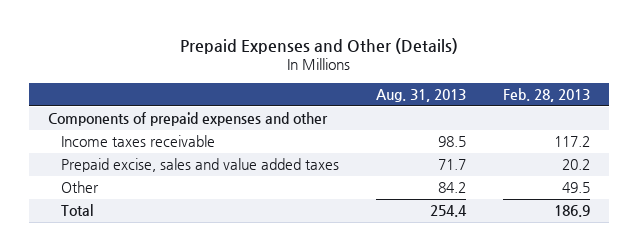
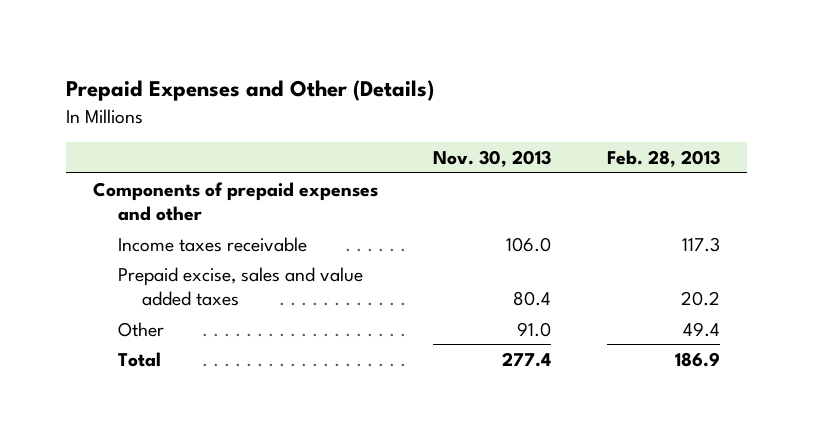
[376,88,467,102] Aug. 31, 2013 -> none
none -> [433,149,552,167] Nov. 30, 2013
[554,136,591,148] 117.2 -> [681,236,720,252] 117.3
[562,182,591,194] 49.5 -> [682,321,720,337] 49.4

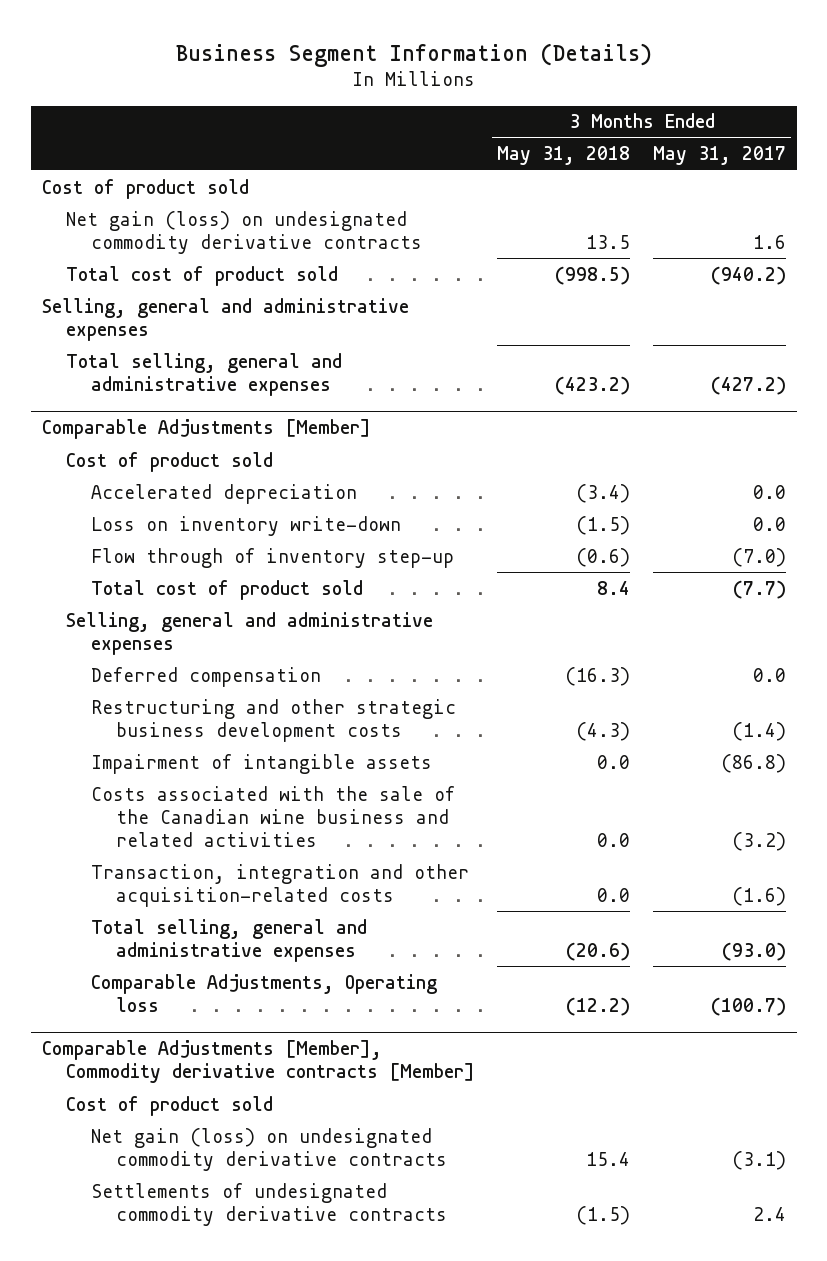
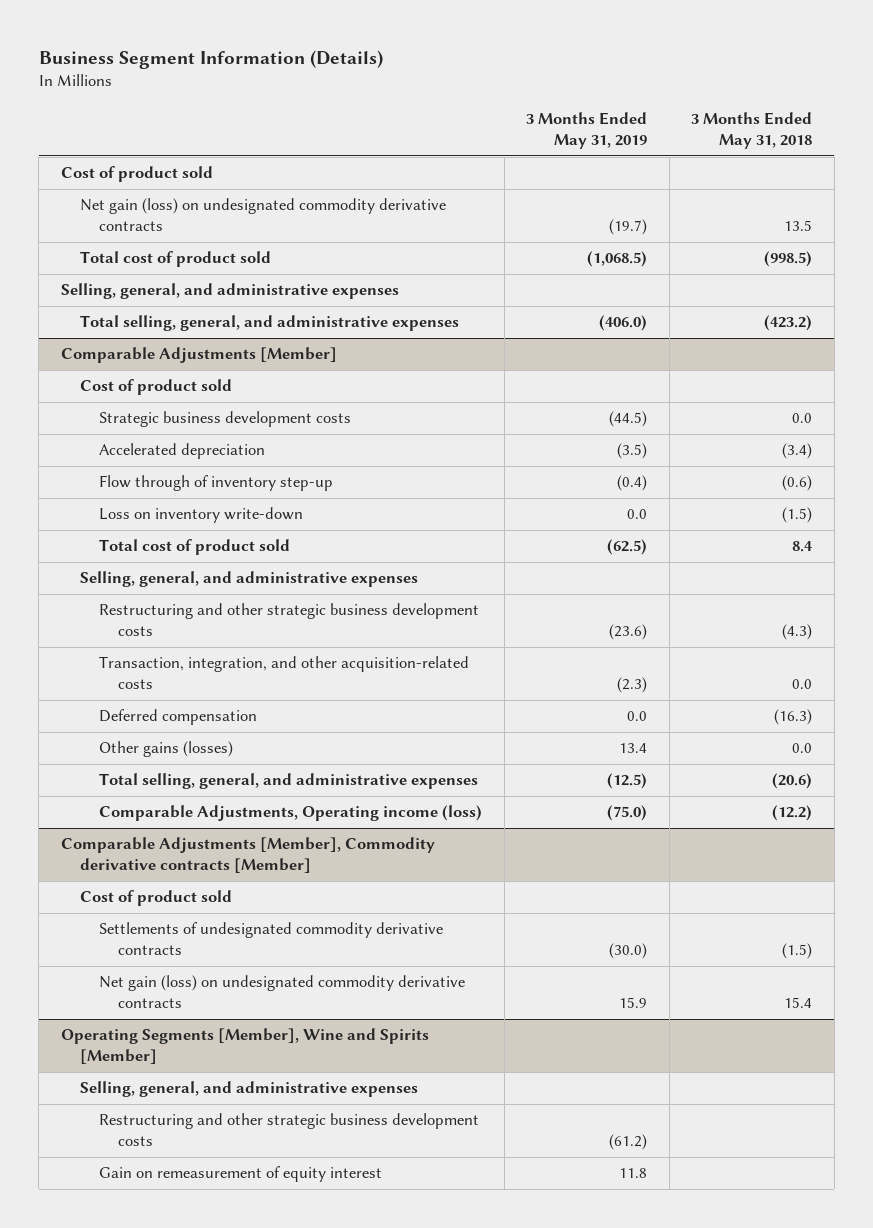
[652,146,786,166] May 31, 2017 -> none
none -> [526,112,648,149] 3 Months Ended May 31, 2019
[41,297,409,341] Selling, general and administrative expenses -> [60,283,399,300] Selling, general, and administrative expenses
[66,352,343,396] Total selling, general and administrative expenses -> [79,315,459,332] Total selling, general, and administrative expenses
none -> [99,411,352,428] Strategic business development costs
[91,515,402,536] Loss on inventory write-down -> [99,507,304,524] Loss on inventory write-down
[66,611,434,655] Selling, general and administrative expenses -> [79,571,418,588] Selling, general, and administrative expenses
[91,753,433,774] Impairment of intangible assets -> none
[91,785,456,847] Costs associated with the sale of the Canadian wine business and related activities -> none
[91,863,470,907] Transaction, integration and other acquisition-related costs -> [99,656,470,690] Transaction, integration, and other acquisition-related costs
[91,666,322,687] Deferred compensation -> [99,709,258,726] Deferred compensation
none -> [99,741,234,758] Other gains (losses)
[91,918,368,962] Total selling, general and administrative expenses -> [99,773,479,790] Total selling, general, and administrative expenses
[91,973,438,1012] Comparable Adjustments, Operating loss -> [99,805,483,822] Comparable Adjustments, Operating income (loss)
[91,1127,447,1171] Net gain (loss) on undesignated commodity derivative contracts -> [99,975,466,1009] Net gain (loss) on undesignated commodity derivative contracts
none -> [60,1028,429,1065] Operating Segments [Member], Wine and Spirits [Member]
none -> [79,1081,418,1098] Selling, general, and administrative expenses
none -> [99,1113,480,1147] Restructuring and other strategic business development costs
none -> [99,1166,383,1183] Gain on remeasurement of equity interest

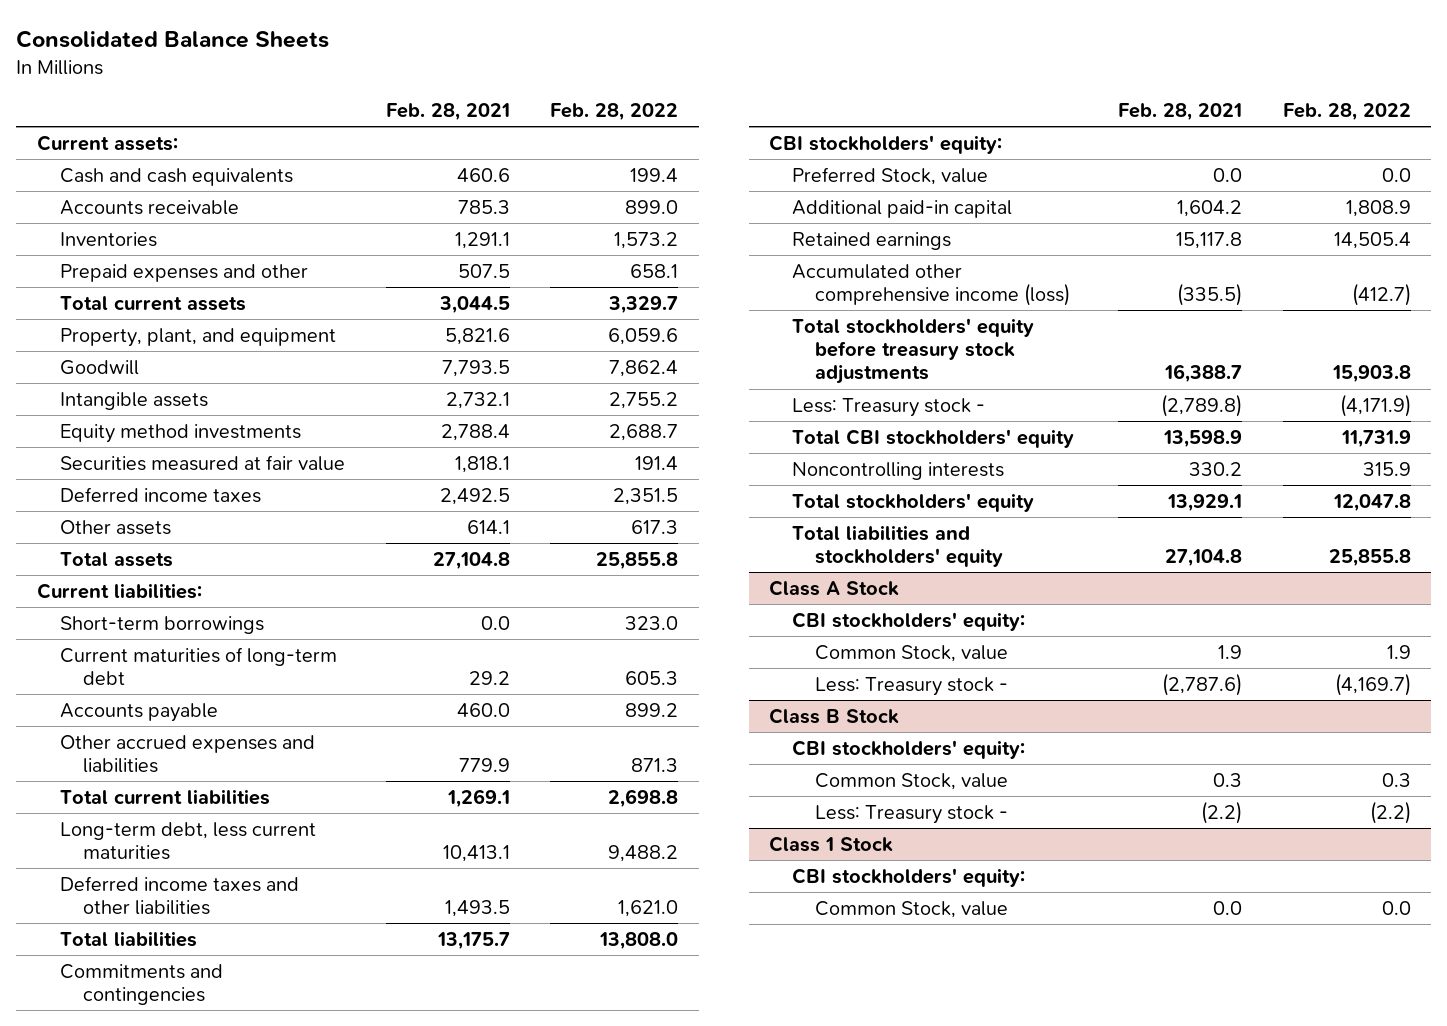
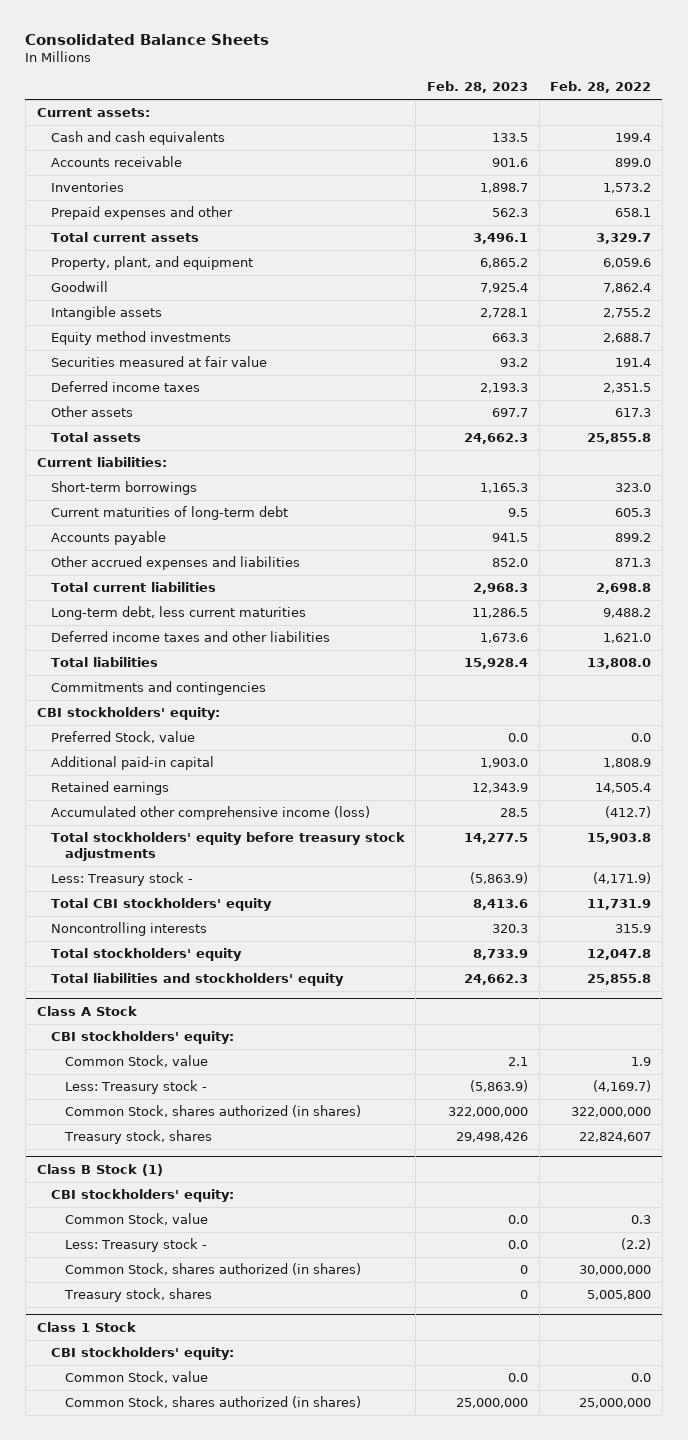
[385,102,510,121] Feb. 28, 2021 -> none
none -> [426,81,528,94] Feb. 28, 2023
none -> [64,1105,361,1118] Common Stock, shares authorized (in shares)
none -> [63,1130,212,1145] Treasury stock, shares
[769,707,900,724] Class B Stock -> [36,1163,163,1176] Class B Stock (1)
none -> [64,1263,361,1276] Common Stock, shares authorized (in shares)
none -> [63,1288,212,1303] Treasury stock, shares
none -> [64,1396,361,1409] Common Stock, shares authorized (in shares)

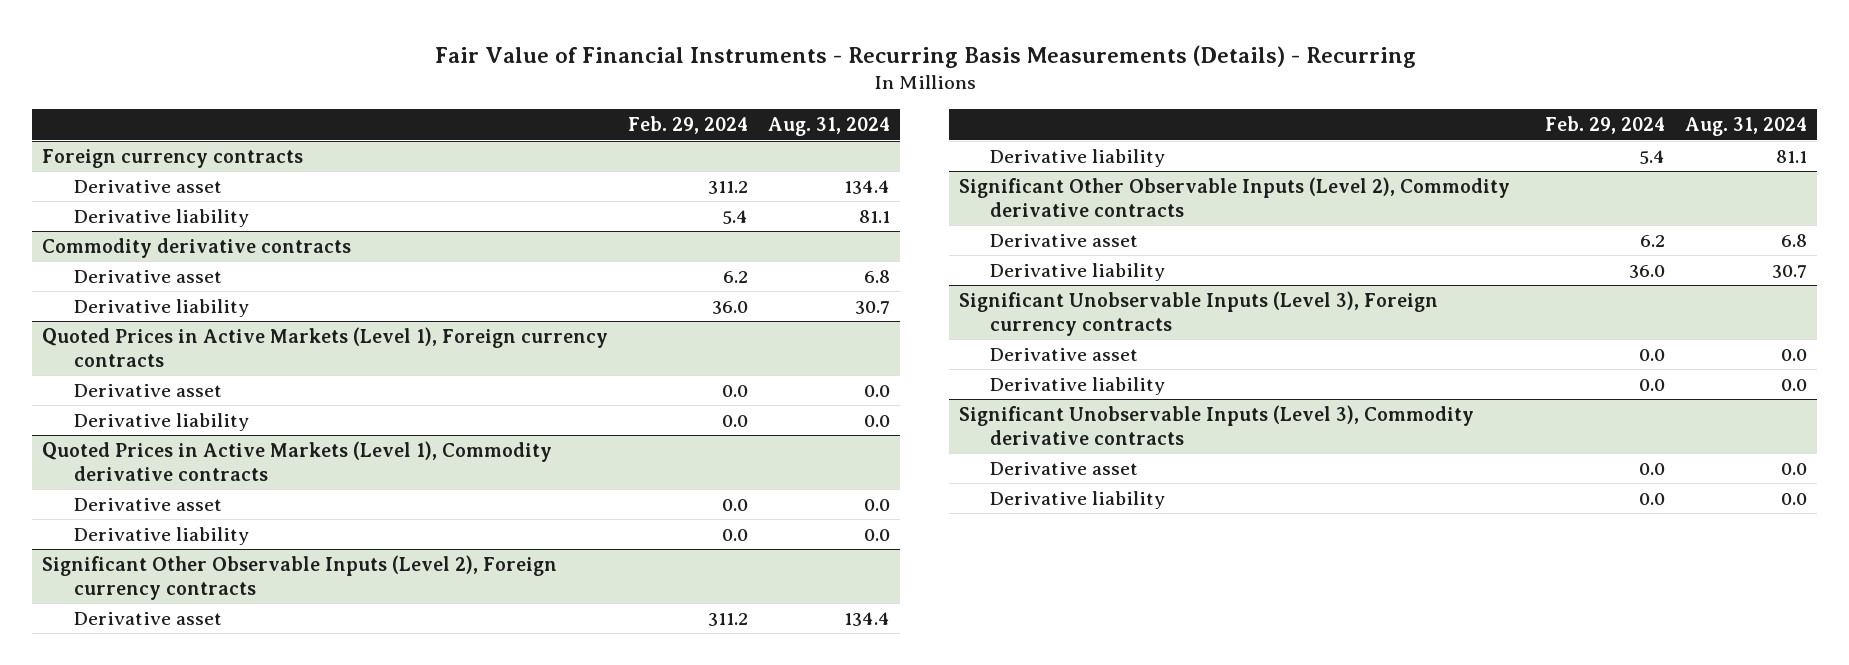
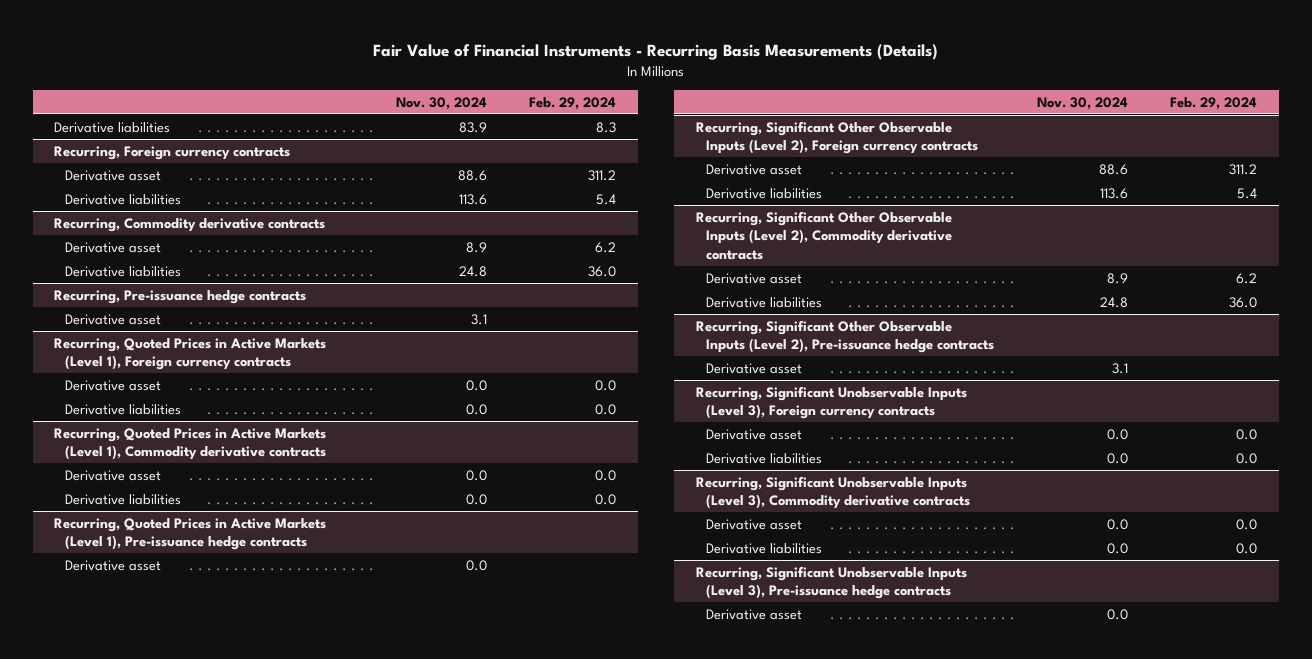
[434,44,1416,68] Fair Value of Financial Instruments - Recurring Basis Measurements (Details) - Recurring -> [372,43,938,60] Fair Value of Financial Instruments - Recurring Basis Measurements (Details)
[768,117,891,137] Aug. 31, 2024 -> none
none -> [395,96,487,110] Nov. 30, 2024
none -> [54,121,171,133] Derivative liabilities
[42,149,304,169] Foreign currency contracts -> [54,145,291,160] Recurring, Foreign currency contracts
[73,209,249,228] Derivative liability -> [64,193,181,205] Derivative liabilities
[42,238,352,259] Commodity derivative contracts -> [54,217,326,232] Recurring, Commodity derivative contracts
[73,299,249,318] Derivative liability -> [64,265,181,277] Derivative liabilities
none -> [54,289,307,304] Recurring, Pre-issuance hedge contracts
none -> [64,313,161,325] Derivative asset
[42,327,609,368] Quoted Prices in Active Markets (Level 1), Foreign currency contracts -> [54,337,327,371] Recurring, Quoted Prices in Active Markets (Level 1), Foreign currency contracts
[73,413,249,432] Derivative liability -> [64,403,181,415] Derivative liabilities
[42,441,553,482] Quoted Prices in Active Markets (Level 1), Commodity derivative contracts -> [54,427,327,461] Recurring, Quoted Prices in Active Markets (Level 1), Commodity derivative contracts
[73,527,249,546] Derivative liability -> [64,493,181,505] Derivative liabilities
none -> [54,517,327,551] Recurring, Quoted Prices in Active Markets (Level 1), Pre-issuance hedge contracts
none -> [64,559,161,571] Derivative asset
[42,555,558,601] Significant Other Observable Inputs (Level 2), Foreign currency contracts -> [695,120,978,155] Recurring, Significant Other Observable Inputs (Level 2), Foreign currency contracts
[990,149,1166,168] Derivative liability -> [705,187,822,199] Derivative liabilities
[959,177,1511,218] Significant Other Observable Inputs (Level 2), Commodity derivative contracts -> [695,210,952,260] Recurring, Significant Other Observable Inputs (Level 2), Commodity derivative contracts
[990,263,1166,282] Derivative liability -> [705,296,822,308] Derivative liabilities
none -> [695,319,994,354] Recurring, Significant Other Observable Inputs (Level 2), Pre-issuance hedge contracts
none -> [705,362,802,374] Derivative asset
[959,291,1439,337] Significant Unobservable Inputs (Level 3), Foreign currency contracts -> [695,385,967,420] Recurring, Significant Unobservable Inputs (Level 3), Foreign currency contracts
[990,377,1166,396] Derivative liability -> [705,452,822,464] Derivative liabilities
[959,405,1475,446] Significant Unobservable Inputs (Level 3), Commodity derivative contracts -> [695,475,970,510] Recurring, Significant Unobservable Inputs (Level 3), Commodity derivative contracts
[990,491,1166,510] Derivative liability -> [705,542,822,554] Derivative liabilities
none -> [695,565,967,600] Recurring, Significant Unobservable Inputs (Level 3), Pre-issuance hedge contracts
none -> [705,608,802,620] Derivative asset

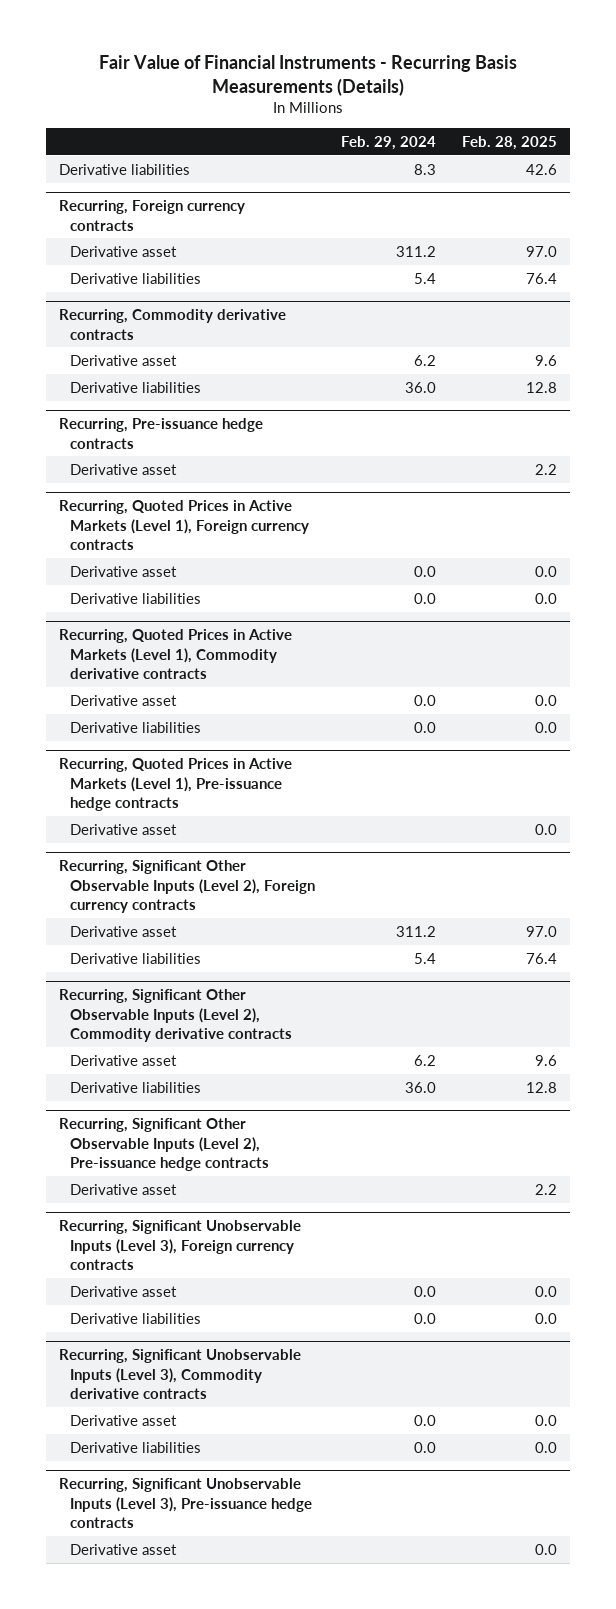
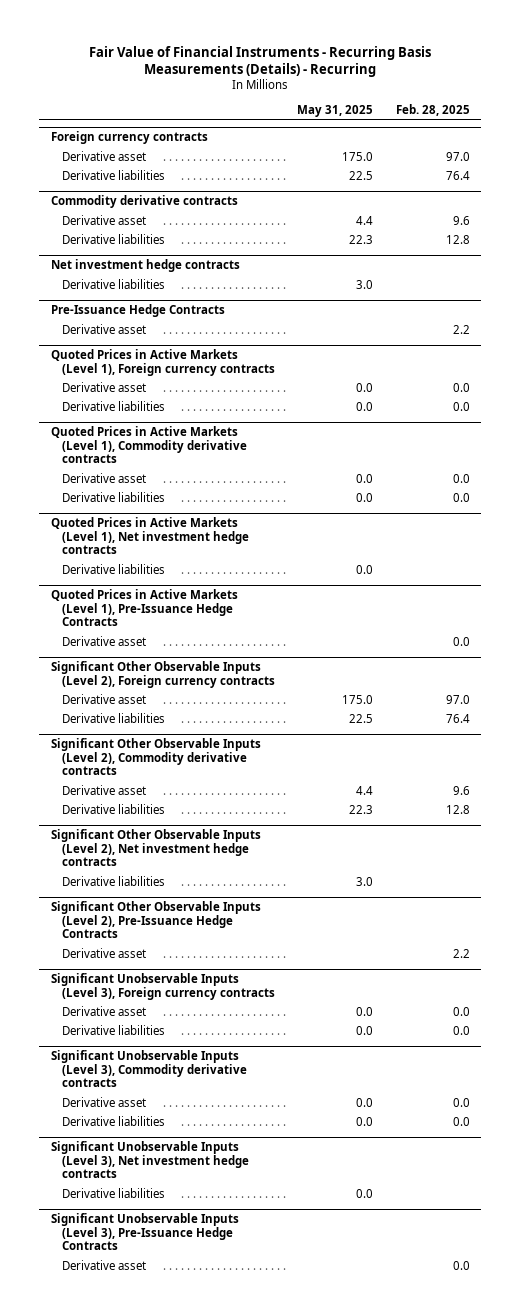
[99,55,518,96] Fair Value of Financial Instruments - Recurring Basis Measurements (Details) -> [89,45,432,78] Fair Value of Financial Instruments - Recurring Basis Measurements (Details) - Recurring
[341,136,437,151] Feb. 29, 2024 -> none
none -> [297,105,374,118] May 31, 2025
[58,163,190,175] Derivative liabilities -> none
[58,200,245,231] Recurring, Foreign currency contracts -> [50,131,208,145] Foreign currency contracts
[58,309,286,340] Recurring, Commodity derivative contracts -> [50,195,238,209] Commodity derivative contracts
none -> [50,259,240,273] Net investment hedge contracts
none -> [61,278,165,289] Derivative liabilities
[58,418,263,449] Recurring, Pre-issuance hedge contracts -> [50,304,225,318] Pre-Issuance Hedge Contracts
[58,500,310,550] Recurring, Quoted Prices in Active Markets (Level 1), Foreign currency contracts -> [50,349,275,376] Quoted Prices in Active Markets (Level 1), Foreign currency contracts
[58,629,292,679] Recurring, Quoted Prices in Active Markets (Level 1), Commodity derivative contracts -> [50,426,247,464] Quoted Prices in Active Markets (Level 1), Commodity derivative contracts
none -> [50,517,249,555] Quoted Prices in Active Markets (Level 1), Net investment hedge contracts
none -> [61,563,165,574] Derivative liabilities
[58,758,292,811] Recurring, Quoted Prices in Active Markets (Level 1), Pre-issuance hedge contracts -> [50,589,238,627] Quoted Prices in Active Markets (Level 1), Pre-Issuance Hedge Contracts
[58,860,316,913] Recurring, Significant Other Observable Inputs (Level 2), Foreign currency contracts -> [50,661,275,688] Significant Other Observable Inputs (Level 2), Foreign currency contracts
[58,989,293,1042] Recurring, Significant Other Observable Inputs (Level 2), Commodity derivative contracts -> [50,738,261,776] Significant Other Observable Inputs (Level 2), Commodity derivative contracts
none -> [50,829,261,867] Significant Other Observable Inputs (Level 2), Net investment hedge contracts
none -> [61,875,165,886] Derivative liabilities
[58,1118,270,1171] Recurring, Significant Other Observable Inputs (Level 2), Pre-issuance hedge contracts -> [50,901,261,939] Significant Other Observable Inputs (Level 2), Pre-Issuance Hedge Contracts
[58,1220,301,1270] Recurring, Significant Unobservable Inputs (Level 3), Foreign currency contracts -> [50,973,275,1000] Significant Unobservable Inputs (Level 3), Foreign currency contracts
[58,1349,301,1399] Recurring, Significant Unobservable Inputs (Level 3), Commodity derivative contracts -> [50,1050,247,1088] Significant Unobservable Inputs (Level 3), Commodity derivative contracts
none -> [50,1141,249,1179] Significant Unobservable Inputs (Level 3), Net investment hedge contracts
none -> [61,1187,165,1198] Derivative liabilities
[58,1478,313,1528] Recurring, Significant Unobservable Inputs (Level 3), Pre-issuance hedge contracts -> [50,1213,239,1251] Significant Unobservable Inputs (Level 3), Pre-Issuance Hedge Contracts

